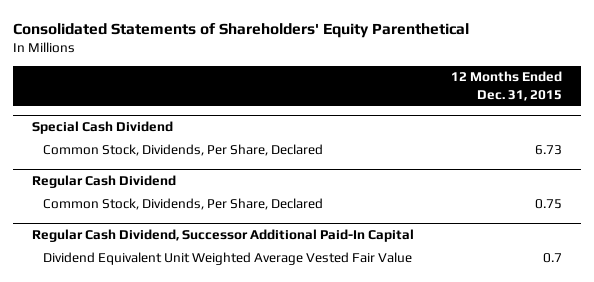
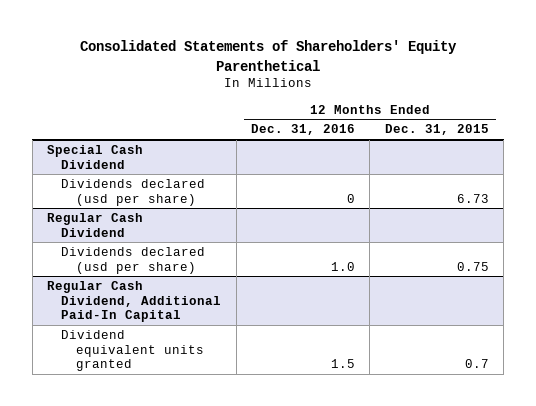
none -> [251,124,356,136] Dec. 31, 2016
[43,143,324,156] Common Stock, Dividends, Per Share, Declared -> [61,178,206,206] Dividends declared (usd per share)
[43,197,324,210] Common Stock, Dividends, Per Share, Declared -> [61,246,206,274] Dividends declared (usd per share)
[31,229,414,243] Regular Cash Dividend, Successor Additional Paid-In Capital -> [47,280,222,323] Regular Cash Dividend, Additional Paid-In Capital
[43,251,413,265] Dividend Equivalent Unit Weighted Average Vested Fair Value -> [61,329,204,372] Dividend equivalent units granted

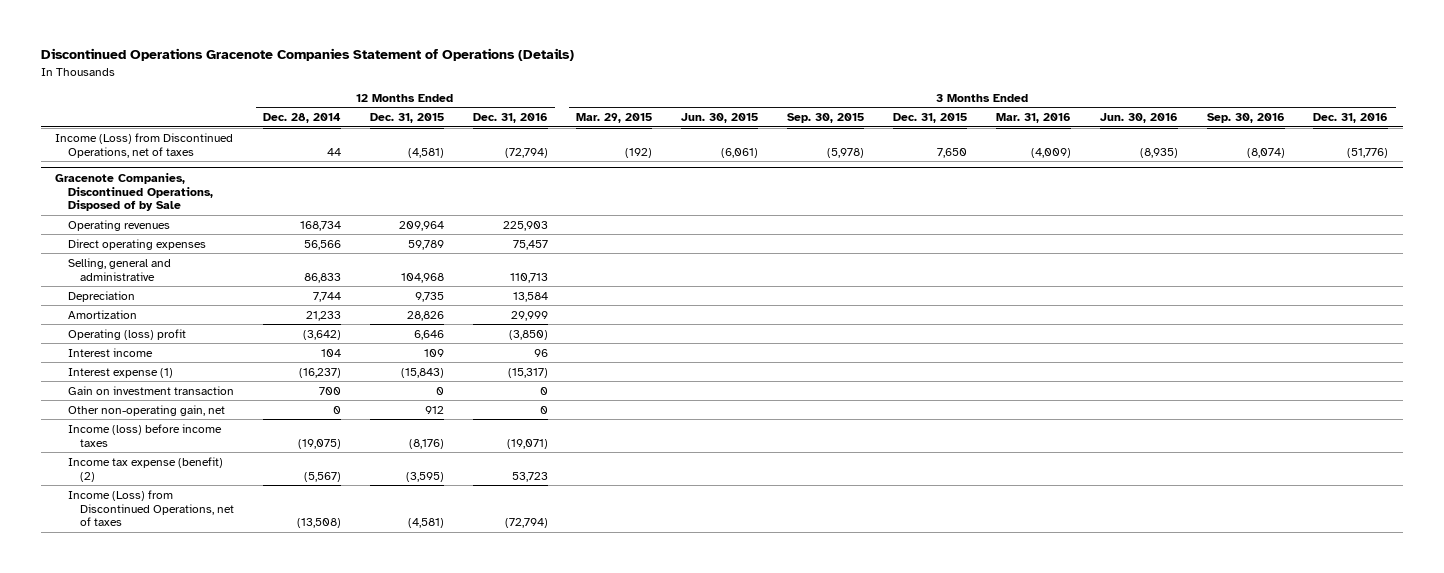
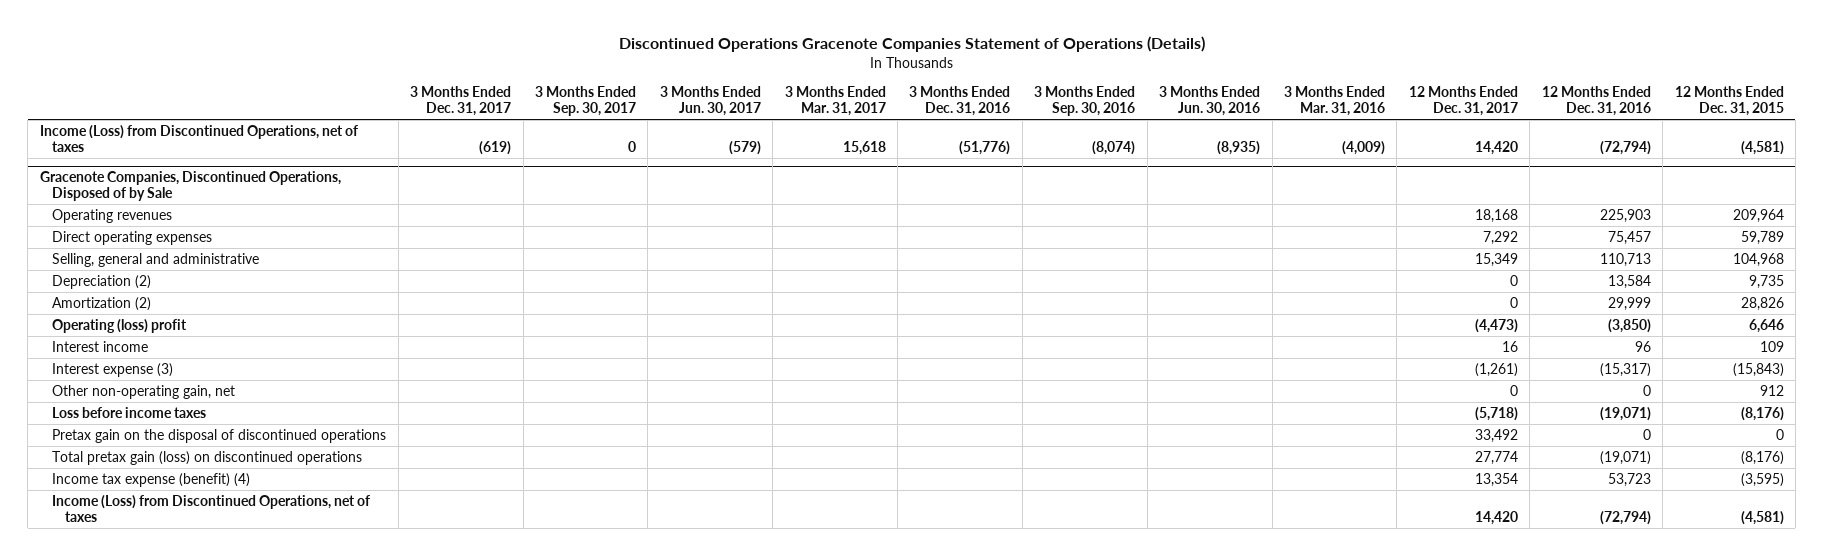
[262,112,341,123] Dec. 28, 2014 -> none
[576,112,653,123] Mar. 29, 2015 -> none
[681,112,759,123] Jun. 30, 2015 -> none
[787,112,865,123] Sep. 30, 2015 -> none
[892,112,967,123] Dec. 31, 2015 -> none
none -> [410,86,512,117] 3 Months Ended Dec. 31, 2017
none -> [534,86,636,117] 3 Months Ended Sep. 30, 2017
none -> [659,86,761,117] 3 Months Ended Jun. 30, 2017
none -> [784,86,886,117] 3 Months Ended Mar. 31, 2017
none -> [1408,86,1518,117] 12 Months Ended Dec. 31, 2017
[67,290,135,302] Depreciation -> [52,274,152,289] Depreciation (2)
[67,309,137,319] Amortization -> [52,296,152,311] Amortization (2)
[67,385,234,395] Gain on investment transaction -> none
[67,367,173,378] Interest expense (1) -> [52,362,174,377] Interest expense (3)
[67,423,222,447] Income (loss) before income taxes -> [52,406,207,418] Loss before income taxes
none -> [52,428,387,443] Pretax gain on the disposal of discontinued operations
none -> [52,450,363,465] Total pretax gain (loss) on discontinued operations
[67,456,223,482] Income tax expense (benefit) (2) -> [52,472,251,487] Income tax expense (benefit) (4)

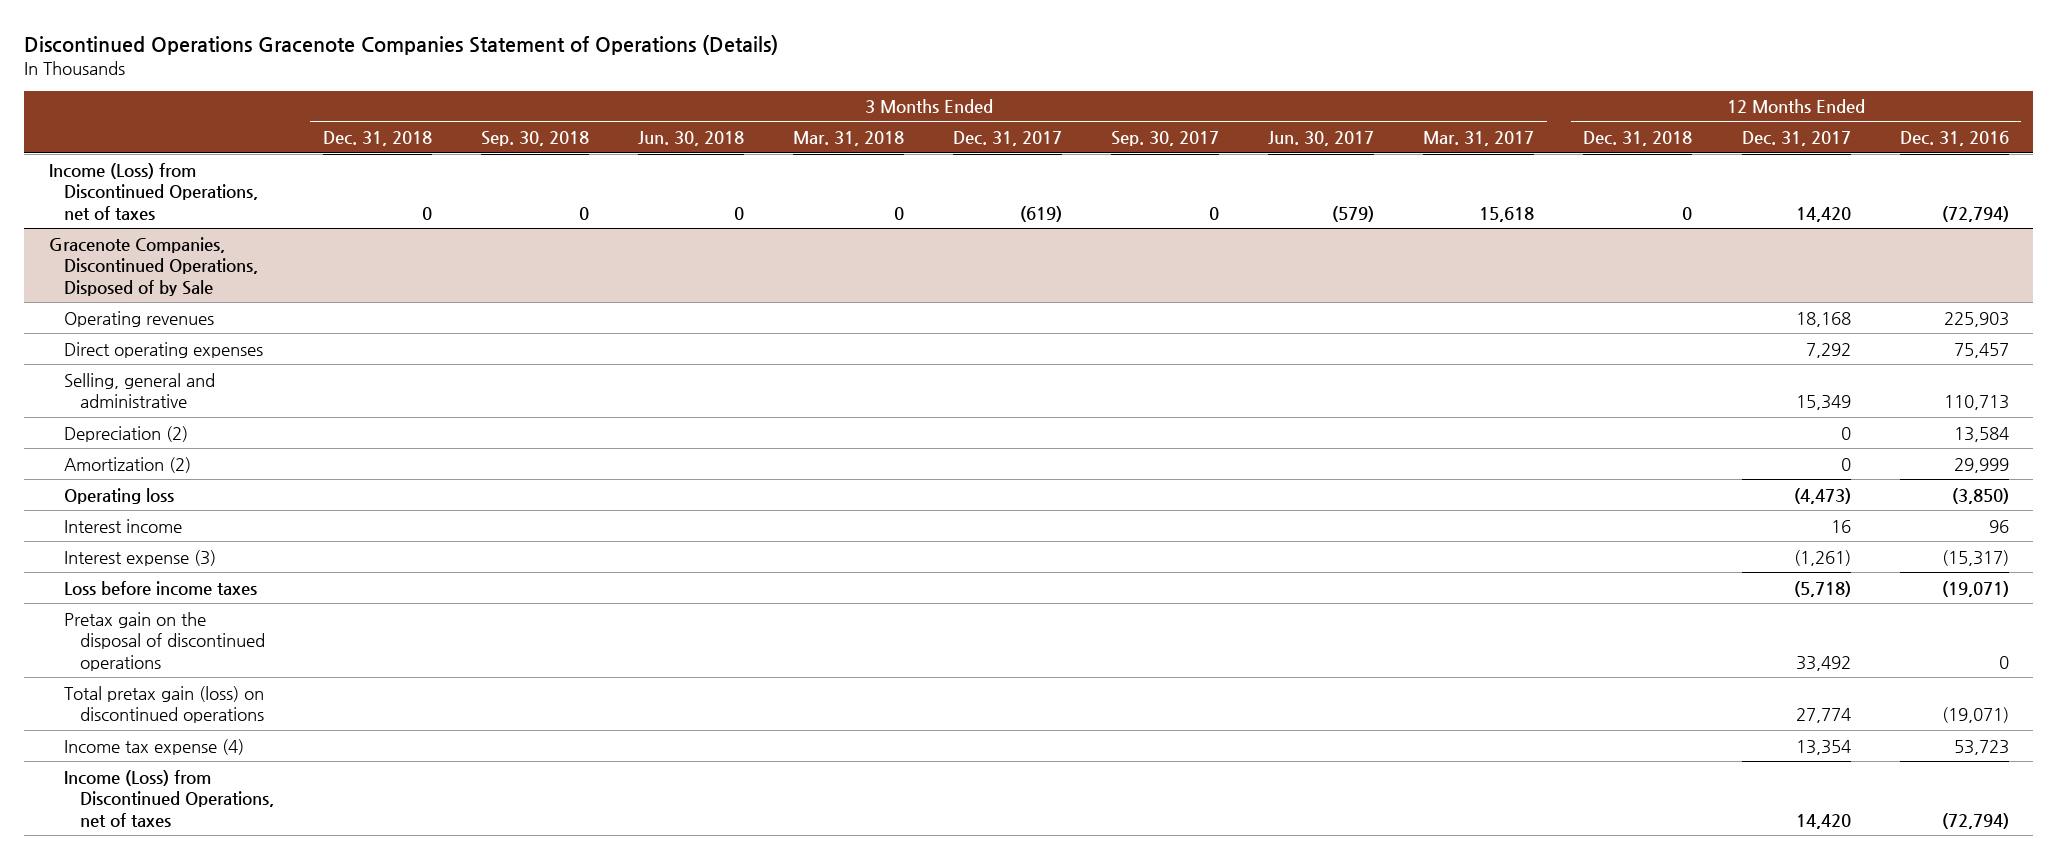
[909,86,1011,117] 3 Months Ended Dec. 31, 2016 -> none
[1034,86,1136,117] 3 Months Ended Sep. 30, 2016 -> none
[1159,86,1261,117] 3 Months Ended Jun. 30, 2016 -> none
[1284,86,1386,117] 3 Months Ended Mar. 31, 2016 -> none
[1674,86,1784,117] 12 Months Ended Dec. 31, 2015 -> none
none -> [322,131,432,147] Dec. 31, 2018
none -> [480,131,589,147] Sep. 30, 2018
none -> [637,131,744,147] Jun. 30, 2018
none -> [793,131,905,147] Mar. 31, 2018
none -> [1583,131,1693,147] Dec. 31, 2018
[52,318,188,333] Operating (loss) profit -> [64,487,175,504] Operating loss
[52,384,236,399] Other non-operating gain, net -> none
[52,472,251,487] Income tax expense (benefit) (4) -> [64,738,245,755] Income tax expense (4)

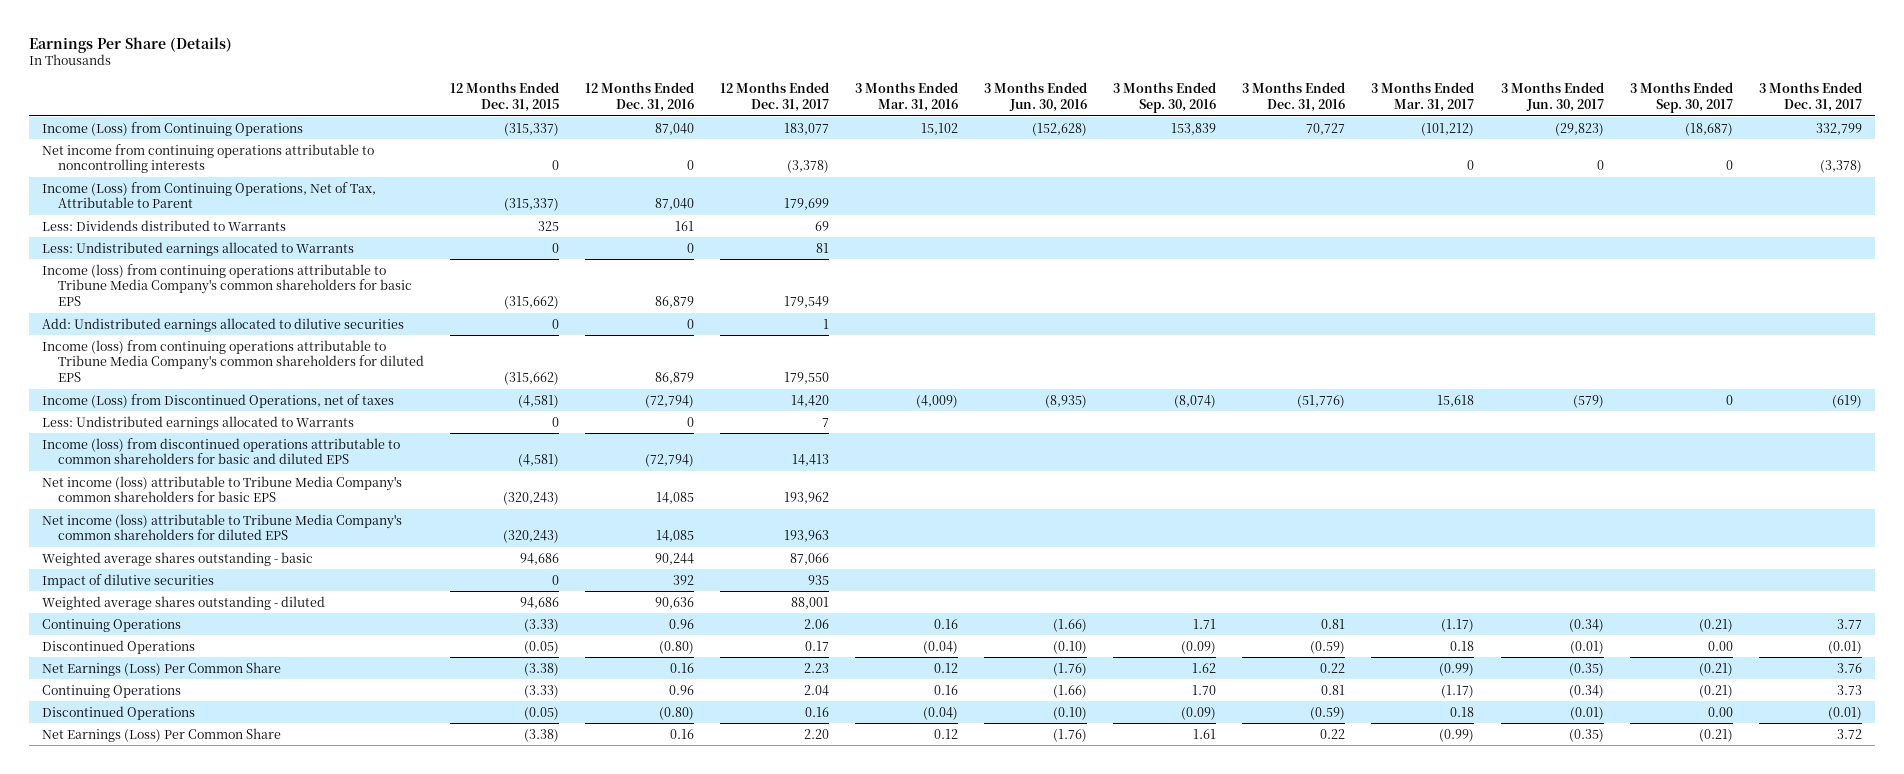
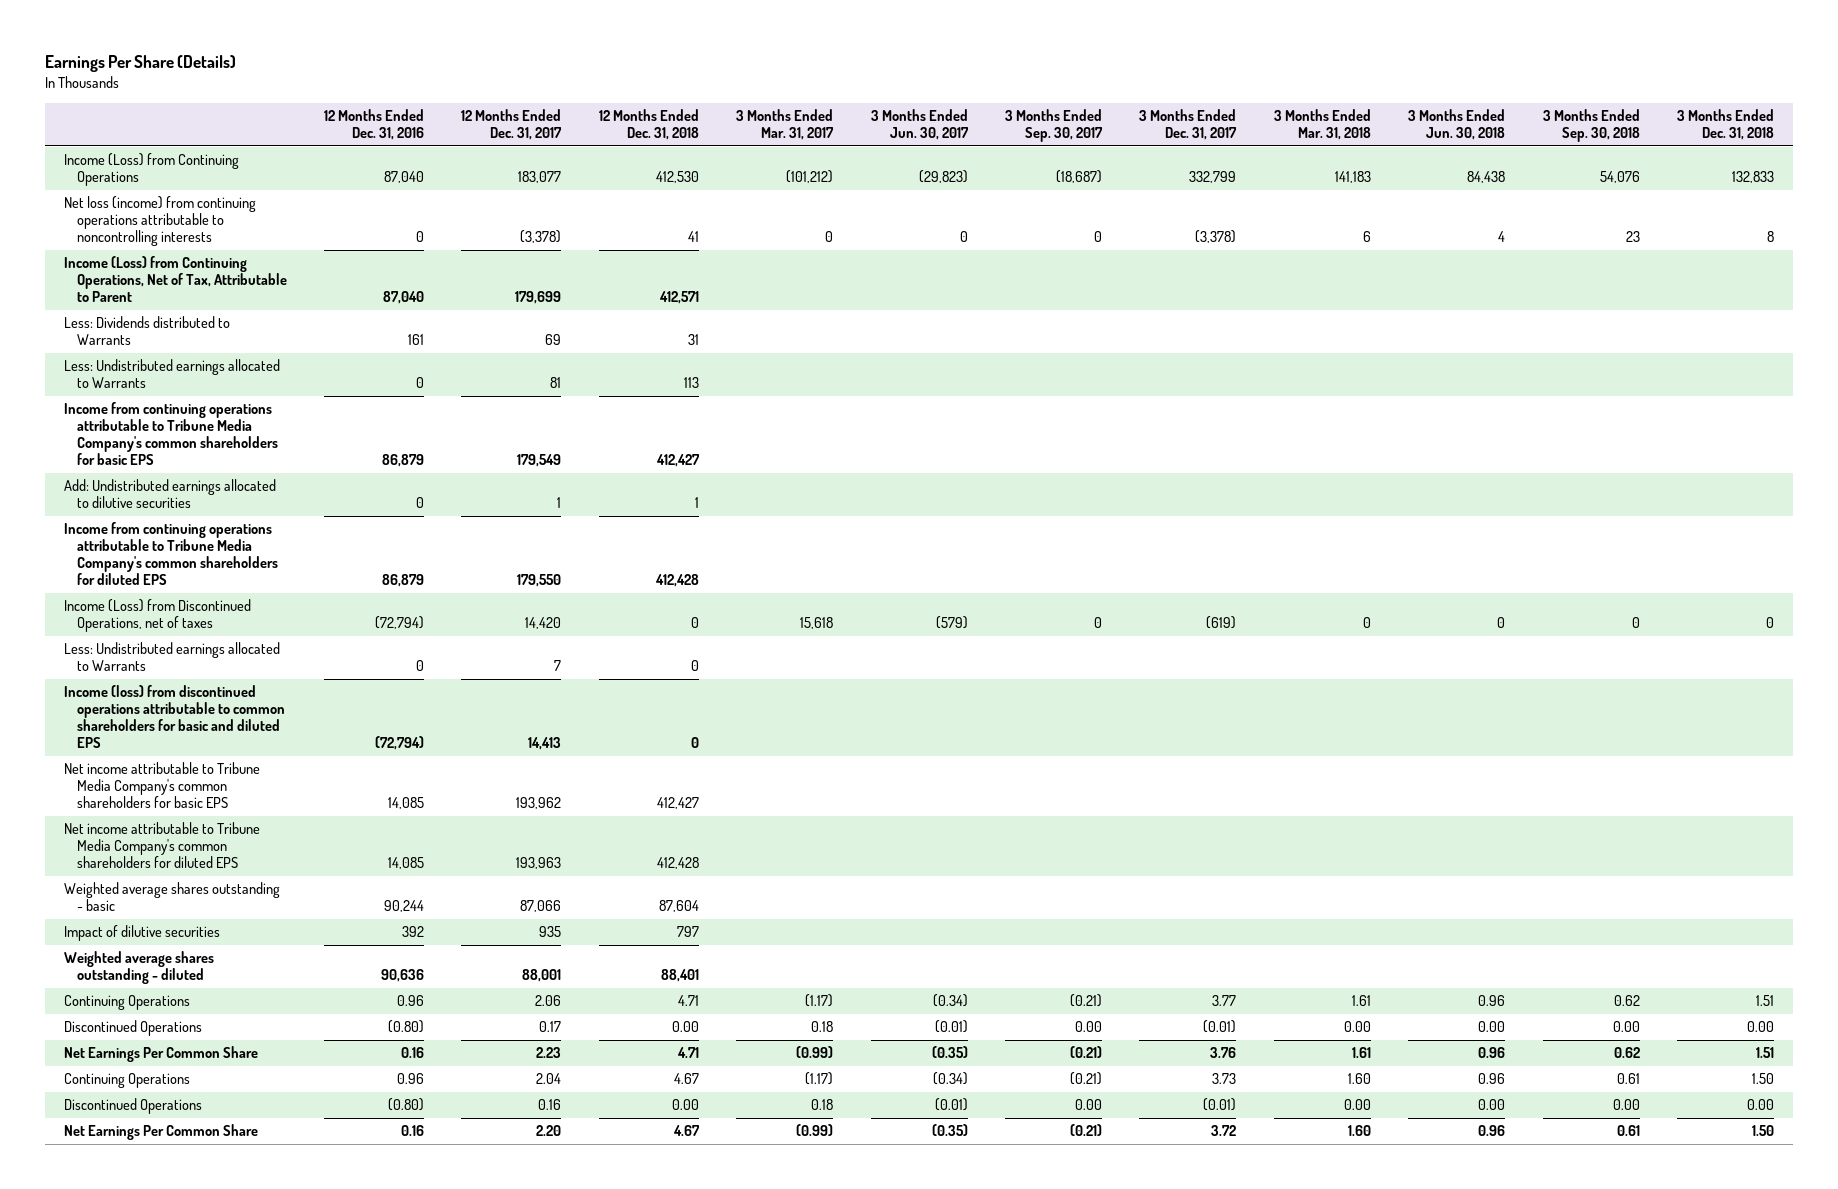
[449,82,559,112] 12 Months Ended Dec. 31, 2015 -> none
[855,82,959,112] 3 Months Ended Mar. 31, 2016 -> none
[984,82,1088,112] 3 Months Ended Jun. 30, 2016 -> none
[1113,82,1217,113] 3 Months Ended Sep. 30, 2016 -> none
[1242,82,1346,112] 3 Months Ended Dec. 31, 2016 -> none
none -> [598,109,699,141] 12 Months Ended Dec. 31, 2018
none -> [1273,109,1371,141] 3 Months Ended Mar. 31, 2018
none -> [1408,109,1506,141] 3 Months Ended Jun. 30, 2018
none -> [1542,109,1640,143] 3 Months Ended Sep. 30, 2018
none -> [1677,109,1775,141] 3 Months Ended Dec. 31, 2018
[42,143,375,174] Net income from continuing operations attributable to noncontrolling interests -> [63,196,256,247] Net loss (income) from continuing operations attributable to noncontrolling interests
[42,263,412,306] Income (loss) from continuing operations attributable to Tribune Media Company's common shareholders for basic EPS -> [63,402,278,466] Income from continuing operations attributable to Tribune Media Company's common shareholders for basic EPS
[42,339,424,382] Income (loss) from continuing operations attributable to Tribune Media Company's common shareholders for diluted EPS -> [63,522,278,586] Income from continuing operations attributable to Tribune Media Company's common shareholders for diluted EPS
[42,475,403,503] Net income (loss) attributable to Tribune Media Company's common shareholders for basic EPS -> [63,762,260,809] Net income attributable to Tribune Media Company's common shareholders for basic EPS
[42,513,403,541] Net income (loss) attributable to Tribune Media Company's common shareholders for diluted EPS -> [63,822,260,869] Net income attributable to Tribune Media Company's common shareholders for diluted EPS
[42,661,282,676] Net Earnings (Loss) Per Common Share -> [63,1046,258,1063] Net Earnings Per Common Share
[42,727,282,742] Net Earnings (Loss) Per Common Share -> [63,1124,258,1141] Net Earnings Per Common Share

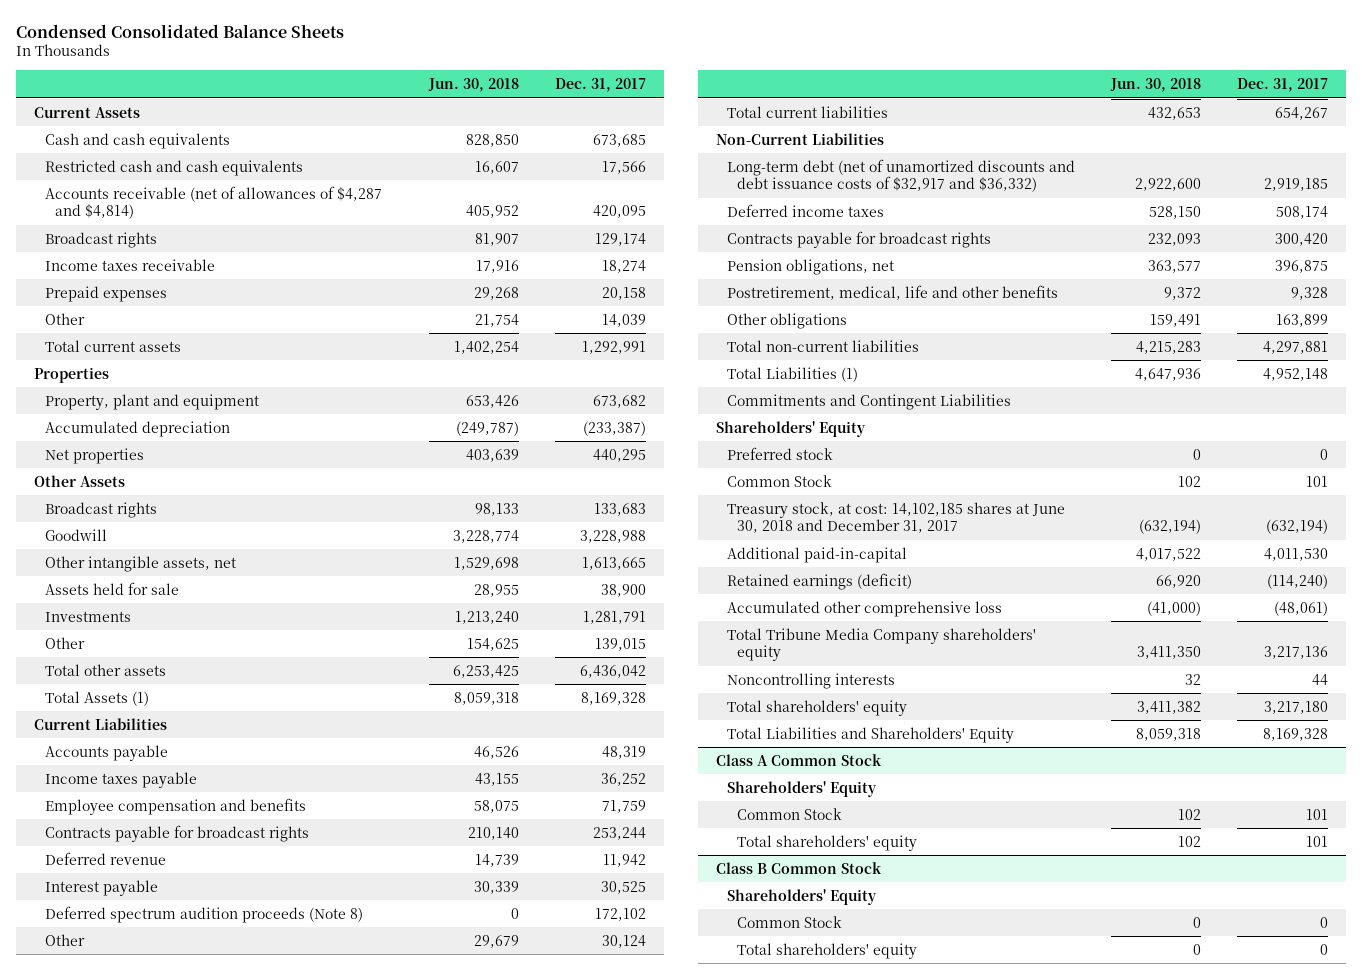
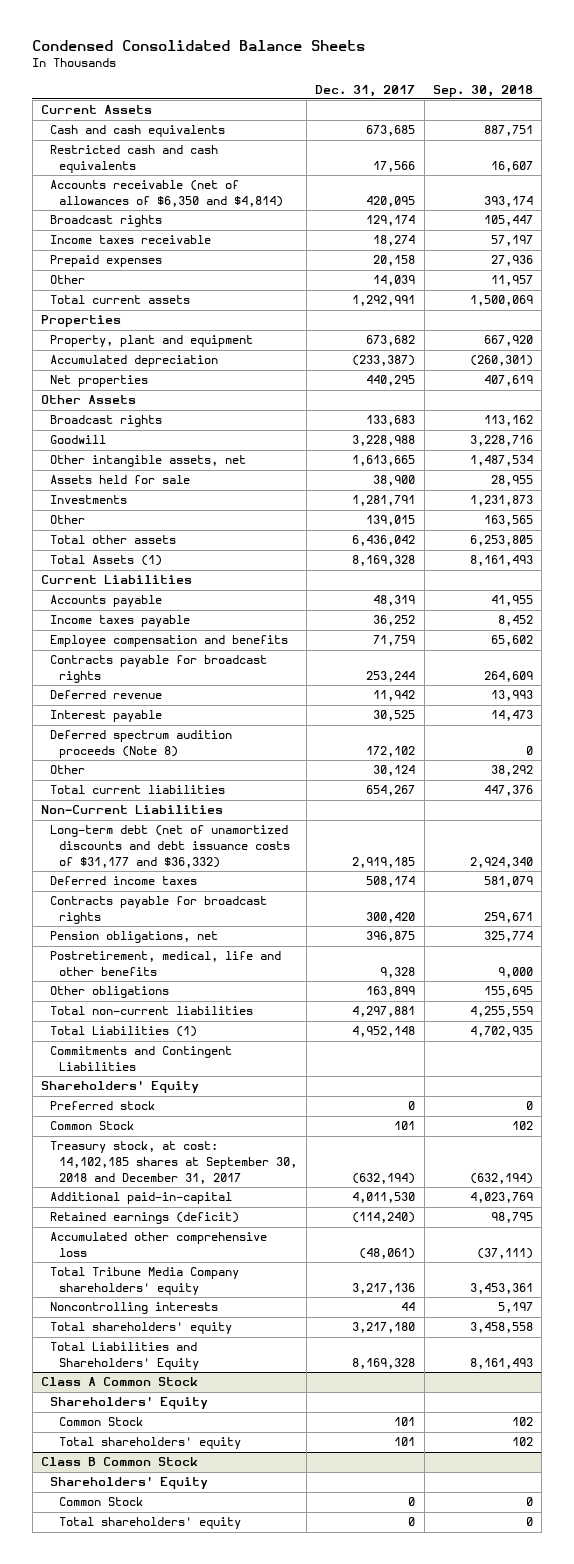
[427,77,519,92] Jun. 30, 2018 -> none
none -> [433,84,534,97] Sep. 30, 2018
[44,185,382,220] Accounts receivable (net of allowances of $4,287 and $4,814) -> [50,180,284,207] Accounts receivable (net of allowances of $6,350 and $4,814)
[726,158,1075,193] Long-term debt (net of unamortized discounts and debt issuance costs of $32,917 and $36,332) -> [50,825,291,868] Long-term debt (net of unamortized discounts and debt issuance costs of $31,177 and $36,332)
[726,501,1065,534] Treasury stock, at cost: 14,102,185 shares at June 30, 2018 and December 31, 2017 -> [50,1141,298,1184] Treasury stock, at cost: 14,102,185 shares at September 30, 2018 and December 31, 2017

